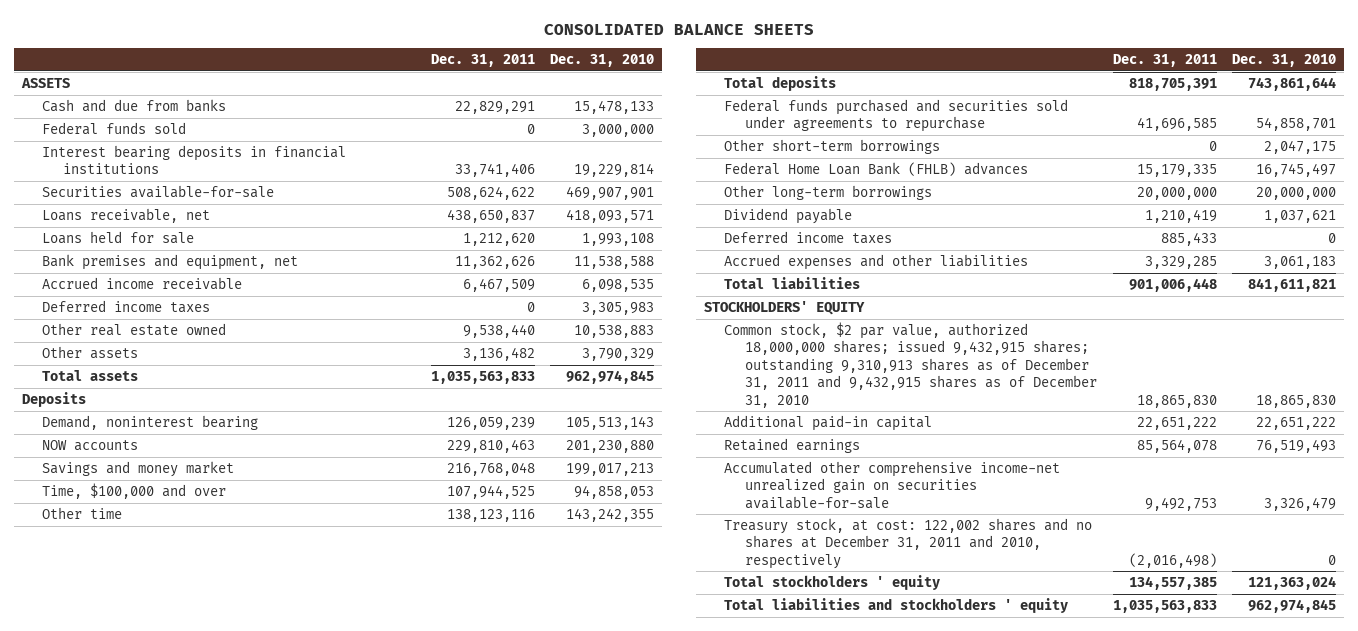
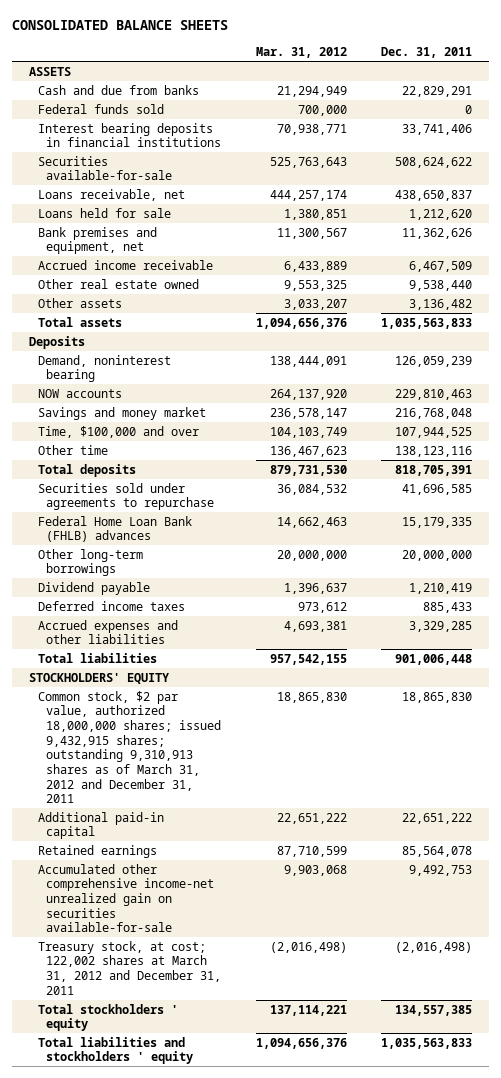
[550,54,655,68] Dec. 31, 2010 -> none
none -> [255,46,347,58] Mar. 31, 2012
[42,300,211,314] Deferred income taxes -> none
[724,139,941,155] Other short-term borrowings -> none
[724,99,1069,133] Federal funds purchased and securities sold under agreements to repurchase -> [37,482,215,511] Securities sold under agreements to repurchase
[724,322,1098,408] Common stock, $2 par value, authorized 18,000,000 shares; issued 9,432,915 shares; outstanding 9,310,913 shares as of December 31, 2011 and 9,432,915 shares as of December 31, 2010 -> [37,690,222,804] Common stock, $2 par value, authorized 18,000,000 shares; issued 9,432,915 shares; outstanding 9,310,913 shares as of March 31, 2012 and December 31, 2011
[724,518,1093,569] Treasury stock, at cost: 122,002 shares and no shares at December 31, 2011 and 2010, respectively -> [37,940,222,995] Treasury stock, at cost; 122,002 shares at March 31, 2012 and December 31, 2011

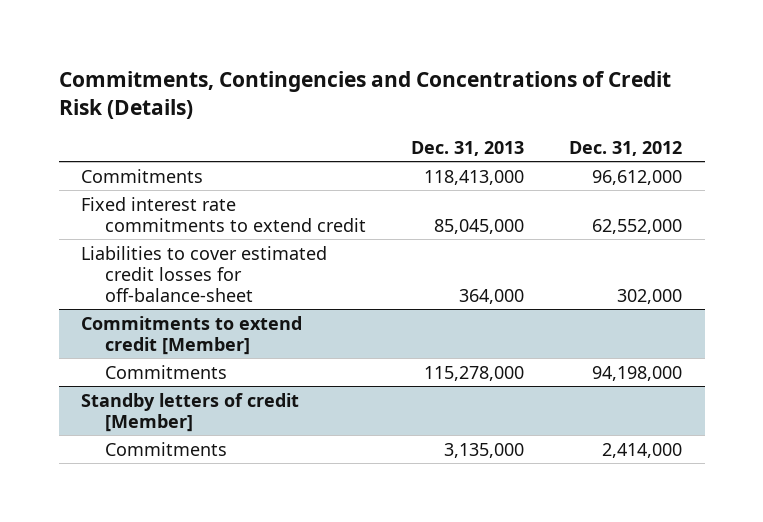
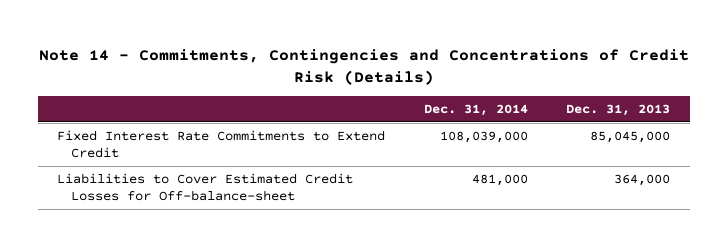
[58,70,671,119] Commitments, Contingencies and Concentrations of Credit Risk (Details) -> [38,48,689,85] Note 14 - Commitments, Contingencies and Concentrations of Credit Risk (Details)
[569,140,683,156] Dec. 31, 2012 -> none
none -> [423,104,528,117] Dec. 31, 2014
[81,168,204,183] Commitments -> none
[81,315,303,355] Commitments to extend credit [Member] -> none
[105,364,228,379] Commitments -> none
[81,392,300,432] Standby letters of credit [Member] -> none
[105,441,228,456] Commitments -> none
[81,196,367,232] Fixed interest rate commitments to extend credit -> [57,129,386,158] Fixed Interest Rate Commitments to Extend Credit
[81,245,328,302] Liabilities to cover estimated credit losses for off-balance-sheet -> [57,172,354,201] Liabilities to Cover Estimated Credit Losses for Off-balance-sheet

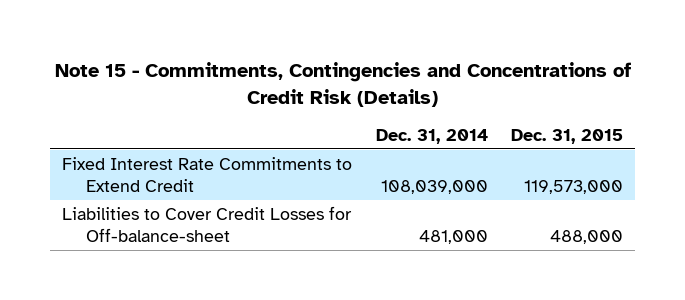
[38,48,689,85] Note 14 - Commitments, Contingencies and Concentrations of Credit Risk (Details) -> [54,61,631,107] Note 15 - Commitments, Contingencies and Concentrations of Credit Risk (Details)
[566,104,671,117] Dec. 31, 2013 -> none
none -> [511,128,624,144] Dec. 31, 2015
[57,172,354,201] Liabilities to Cover Estimated Credit Losses for Off-balance-sheet -> [61,205,352,242] Liabilities to Cover Credit Losses for Off-balance-sheet

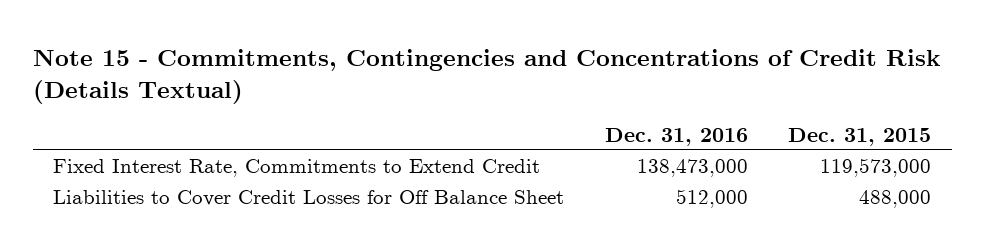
[54,61,631,107] Note 15 - Commitments, Contingencies and Concentrations of Credit Risk (Details) -> [33,48,942,105] Note 15 - Commitments, Contingencies and Concentrations of Credit Risk (Details Textual)
[375,128,488,144] Dec. 31, 2014 -> none
none -> [604,127,748,146] Dec. 31, 2016
[61,156,352,192] Fixed Interest Rate Commitments to Extend Credit -> [53,159,541,178] Fixed Interest Rate, Commitments to Extend Credit
[61,205,352,242] Liabilities to Cover Credit Losses for Off-balance-sheet -> [53,190,565,207] Liabilities to Cover Credit Losses for Off Balance Sheet

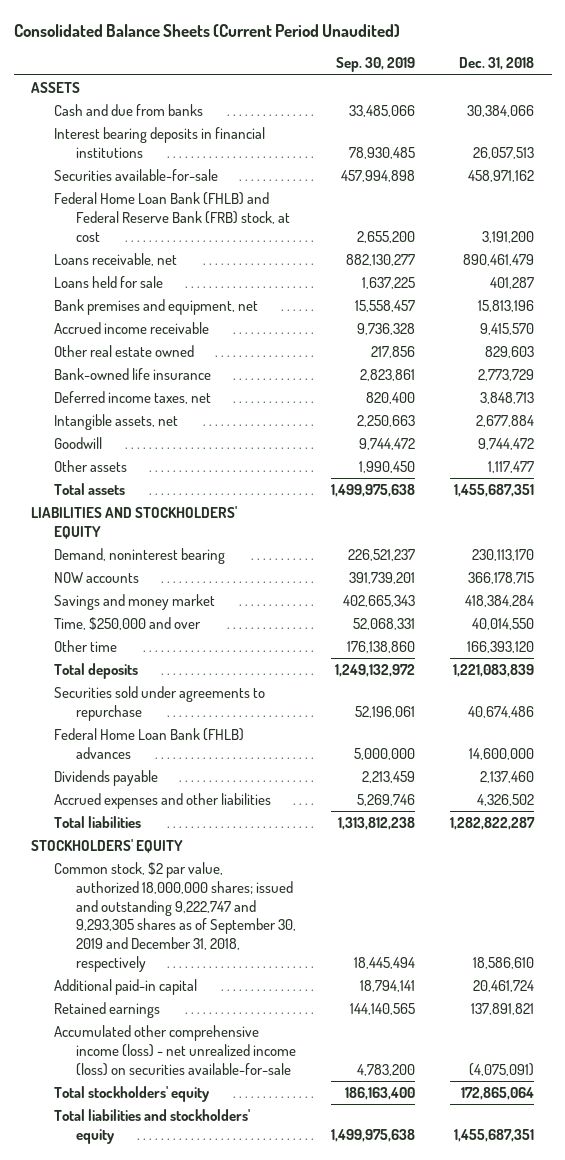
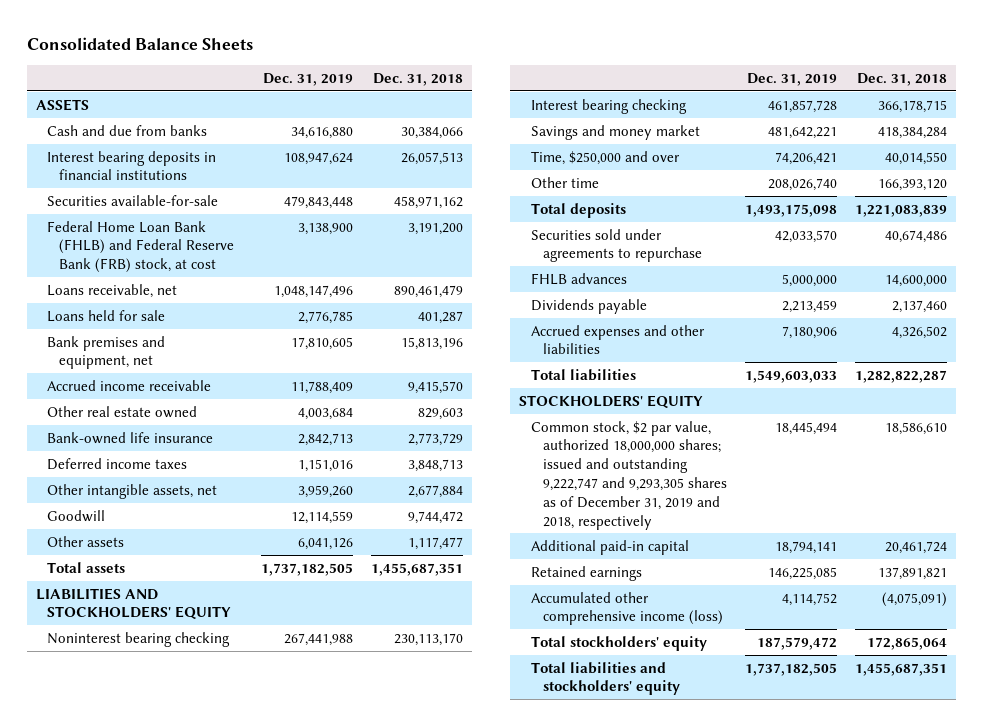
[13,23,400,37] Consolidated Balance Sheets (Current Period Unaudited) -> [26,37,253,51] Consolidated Balance Sheets
[336,57,416,73] Sep. 30, 2019 -> none
none -> [263,72,354,86] Dec. 31, 2019
[53,390,211,404] Deferred income taxes, net -> [47,457,188,470] Deferred income taxes
[53,413,178,430] Intangible assets, net -> [47,483,218,499] Other intangible assets, net
[53,547,225,564] Demand, noninterest bearing -> [47,631,231,647] Noninterest bearing checking
[53,571,139,583] NOW accounts -> [531,98,688,114] Interest bearing checking
[53,727,244,759] Federal Home Loan Bank (FHLB) advances -> [531,272,628,285] FHLB advances
[53,861,297,972] Common stock, $2 par value, authorized 18,000,000 shares; issued and outstanding 9,222,747 and 9,293,305 shares as of September 30, 2019 and December 31, 2018, respectively -> [531,420,727,530] Common stock, $2 par value, authorized 18,000,000 shares; issued and outstanding 9,222,747 and 9,293,305 shares as of December 31, 2019 and 2018, respectively
[53,1024,297,1076] Accumulated other comprehensive income (loss) - net unrealized income (loss) on securities available-for-sale -> [531,591,723,626] Accumulated other comprehensive income (loss)

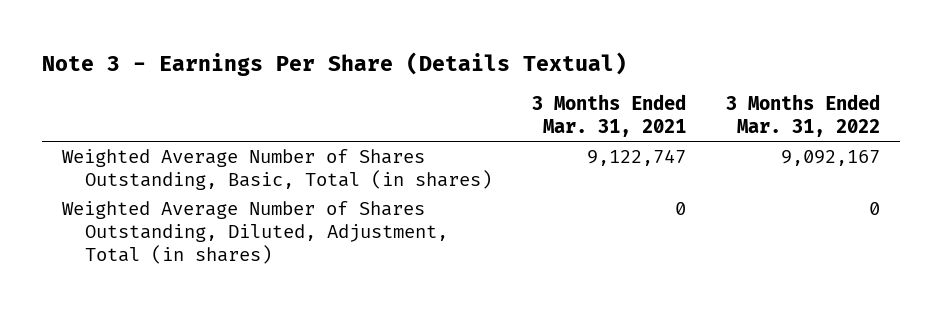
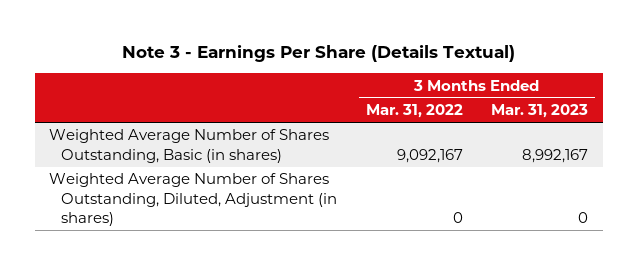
[531,94,686,138] 3 Months Ended Mar. 31, 2021 -> none
none -> [491,104,589,119] Mar. 31, 2023
[62,148,493,191] Weighted Average Number of Shares Outstanding, Basic, Total (in shares) -> [49,129,330,163] Weighted Average Number of Shares Outstanding, Basic (in shares)
[62,200,449,265] Weighted Average Number of Shares Outstanding, Diluted, Adjustment, Total (in shares) -> [49,173,338,227] Weighted Average Number of Shares Outstanding, Diluted, Adjustment (in shares)

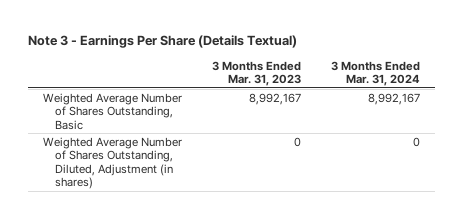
[365,104,463,119] Mar. 31, 2022 -> none
none -> [331,60,421,87] 3 Months Ended Mar. 31, 2024
[49,129,330,163] Weighted Average Number of Shares Outstanding, Basic (in shares) -> [42,92,182,130] Weighted Average Number of Shares Outstanding, Basic

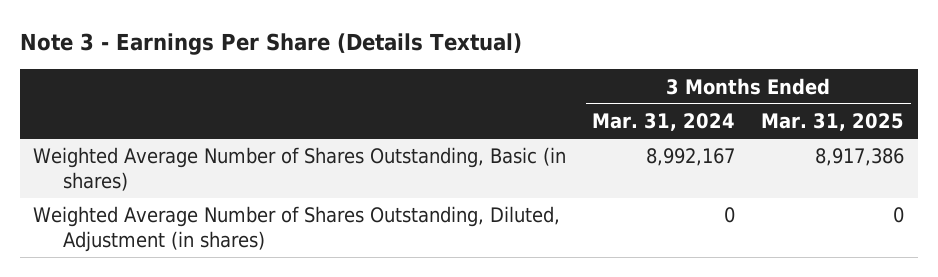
[211,60,301,87] 3 Months Ended Mar. 31, 2023 -> none
none -> [761,113,905,132] Mar. 31, 2025
[42,92,182,130] Weighted Average Number of Shares Outstanding, Basic -> [33,147,567,191] Weighted Average Number of Shares Outstanding, Basic (in shares)

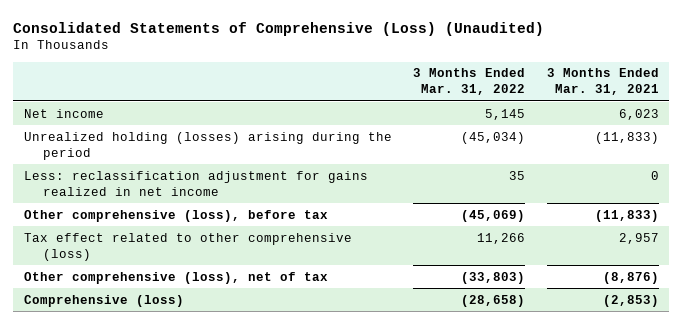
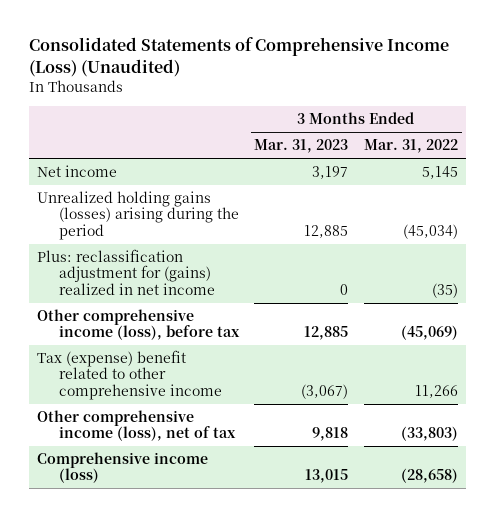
[13,21,545,36] Consolidated Statements of Comprehensive (Loss) (Unaudited) -> [29,37,450,77] Consolidated Statements of Comprehensive Income (Loss) (Unaudited)
[546,68,659,96] 3 Months Ended Mar. 31, 2021 -> none
none -> [254,139,349,154] Mar. 31, 2023
[23,131,392,160] Unrealized holding (losses) arising during the period -> [37,191,240,240] Unrealized holding gains (losses) arising during the period
[23,170,368,196] Less: reclassification adjustment for gains realized in net income -> [37,249,216,295] Plus: reclassification adjustment for (gains) realized in net income
[509,170,526,180] 35 -> [431,282,458,298] (35)
[23,209,328,222] Other comprehensive (loss), before tax -> [37,309,241,341] Other comprehensive income (loss), before tax
[23,232,352,261] Tax effect related to other comprehensive (loss) -> [37,350,223,400] Tax (expense) benefit related to other comprehensive income
[23,271,328,284] Other comprehensive (loss), net of tax -> [37,410,237,442] Other comprehensive income (loss), net of tax
[23,294,184,307] Comprehensive (loss) -> [37,452,209,484] Comprehensive income (loss)

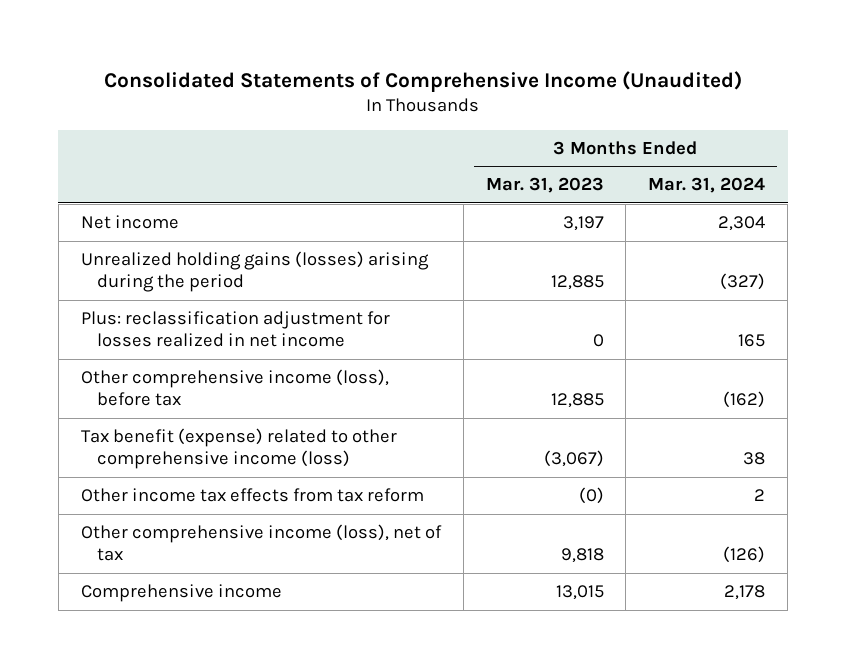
[29,37,450,77] Consolidated Statements of Comprehensive Income (Loss) (Unaudited) -> [104,70,743,92] Consolidated Statements of Comprehensive Income (Unaudited)
[363,139,458,154] Mar. 31, 2022 -> none
none -> [648,177,766,194] Mar. 31, 2024
[37,249,216,295] Plus: reclassification adjustment for (gains) realized in net income -> [80,311,390,348] Plus: reclassification adjustment for losses realized in net income
[37,350,223,400] Tax (expense) benefit related to other comprehensive income -> [80,428,397,470] Tax benefit (expense) related to other comprehensive income (loss)
none -> [80,488,424,503] Other income tax effects from tax reform
[37,452,209,484] Comprehensive income (loss) -> [80,584,282,603] Comprehensive income

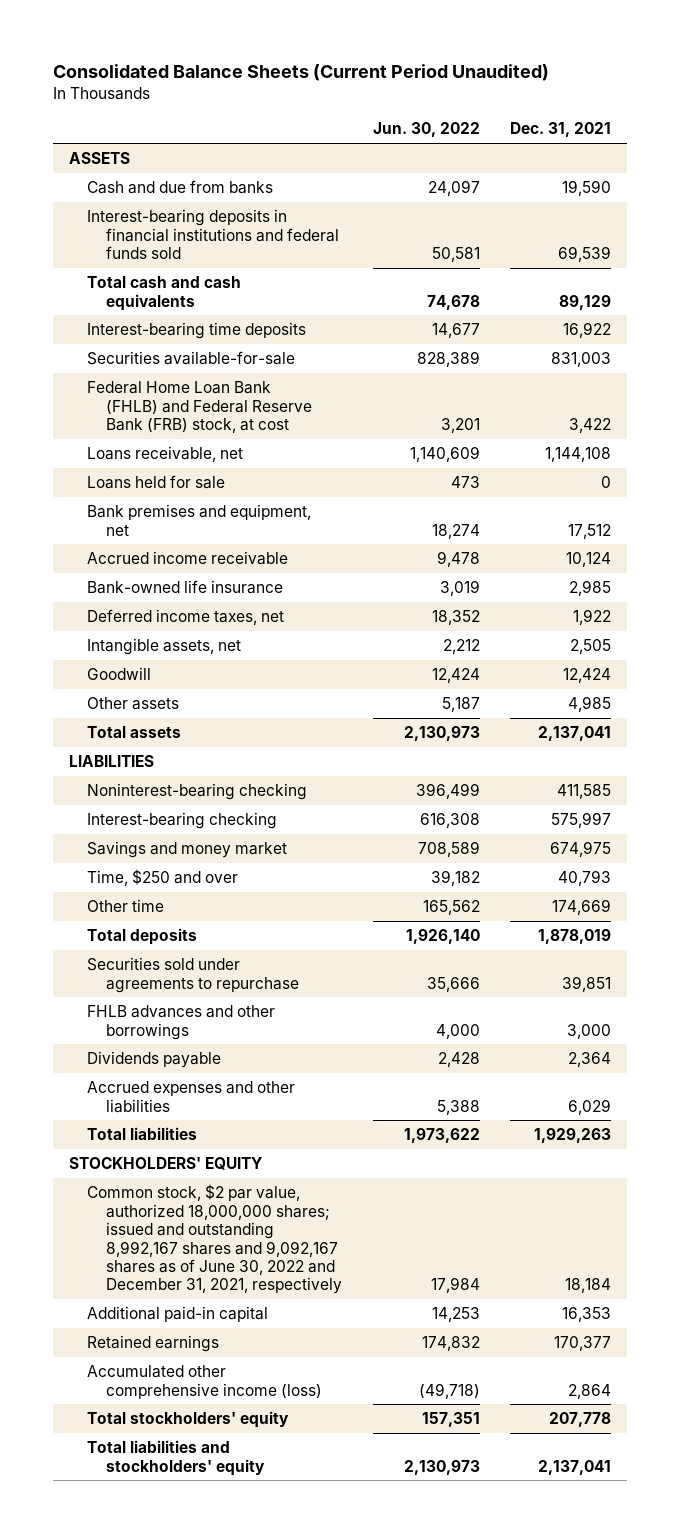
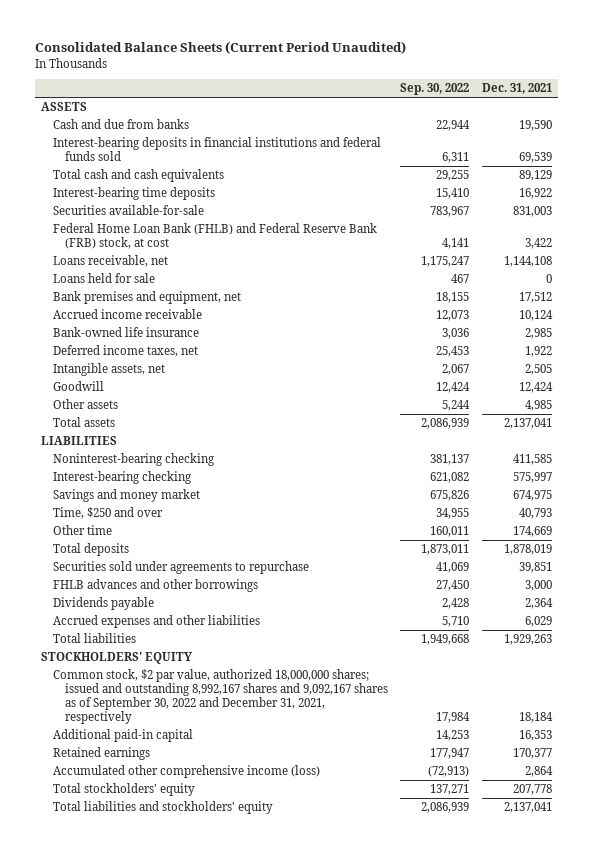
[372,122,480,138] Jun. 30, 2022 -> none
none -> [400,83,470,96] Sep. 30, 2022
[87,1184,342,1295] Common stock, $2 par value, authorized 18,000,000 shares; issued and outstanding 8,992,167 shares and 9,092,167 shares as of June 30, 2022 and December 31, 2021, respectively -> [52,669,388,724] Common stock, $2 par value, authorized 18,000,000 shares; issued and outstanding 8,992,167 shares and 9,092,167 shares as of September 30, 2022 and December 31, 2021, respectively

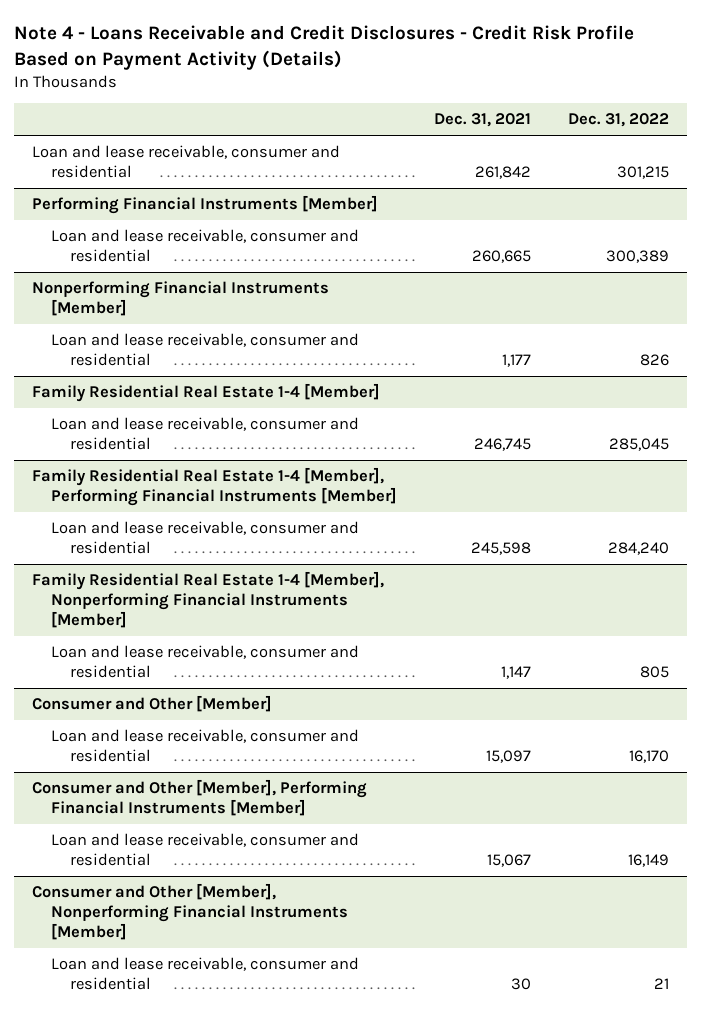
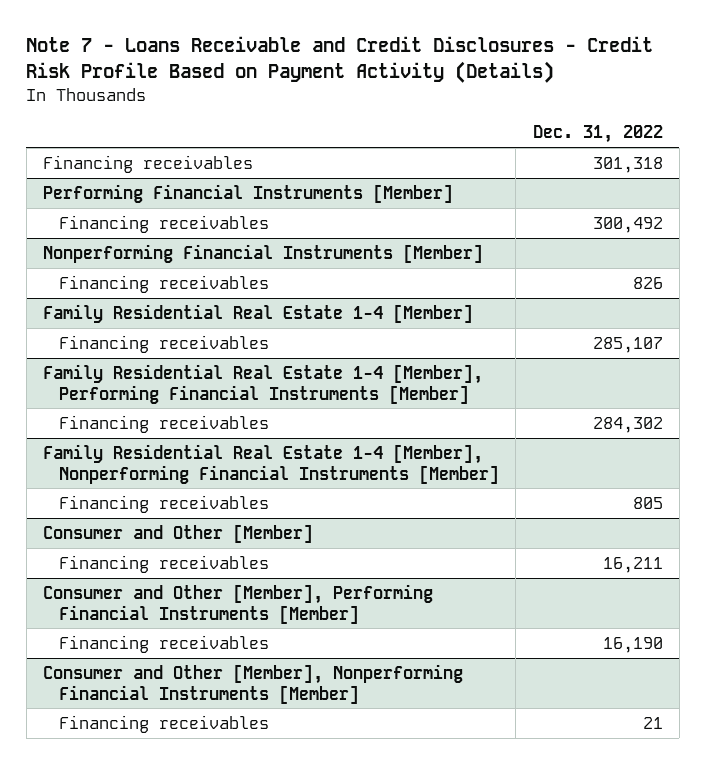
[13,25,634,70] Note 4 - Loans Receivable and Credit Disclosures - Credit Risk Profile Based on Payment Activity (Details) -> [26,36,654,84] Note 7 - Loans Receivable and Credit Disclosures - Credit Risk Profile Based on Payment Activity (Details)
[433,113,531,128] Dec. 31, 2021 -> none
[32,145,341,179] Loan and lease receivable, consumer and residential -> none
none -> [42,154,253,173] Financing receivables
[51,229,360,263] Loan and lease receivable, consumer and residential -> none
none -> [59,214,270,233] Financing receivables
[51,333,360,367] Loan and lease receivable, consumer and residential -> [59,274,270,293] Financing receivables
[51,417,360,451] Loan and lease receivable, consumer and residential -> none
none -> [59,334,270,353] Financing receivables
[51,521,360,555] Loan and lease receivable, consumer and residential -> none
none -> [59,414,270,433] Financing receivables
[51,645,360,679] Loan and lease receivable, consumer and residential -> [59,494,270,513] Financing receivables
[51,729,360,763] Loan and lease receivable, consumer and residential -> none
none -> [59,554,270,573] Financing receivables
[51,833,360,867] Loan and lease receivable, consumer and residential -> none
none -> [59,634,270,653] Financing receivables
[51,957,360,991] Loan and lease receivable, consumer and residential -> [59,714,270,733] Financing receivables

